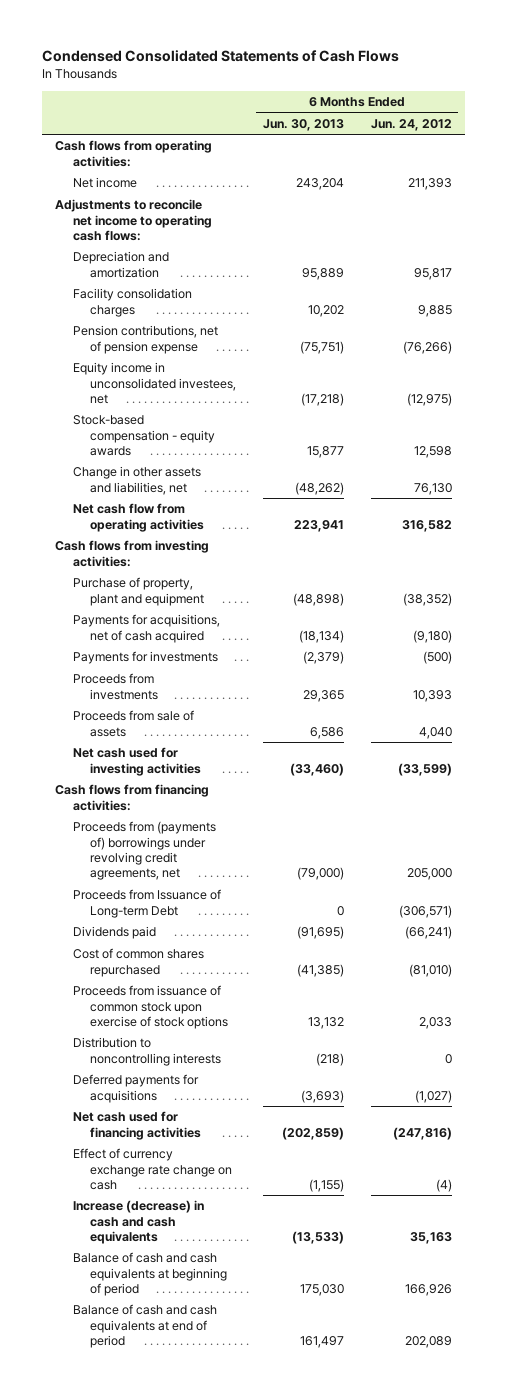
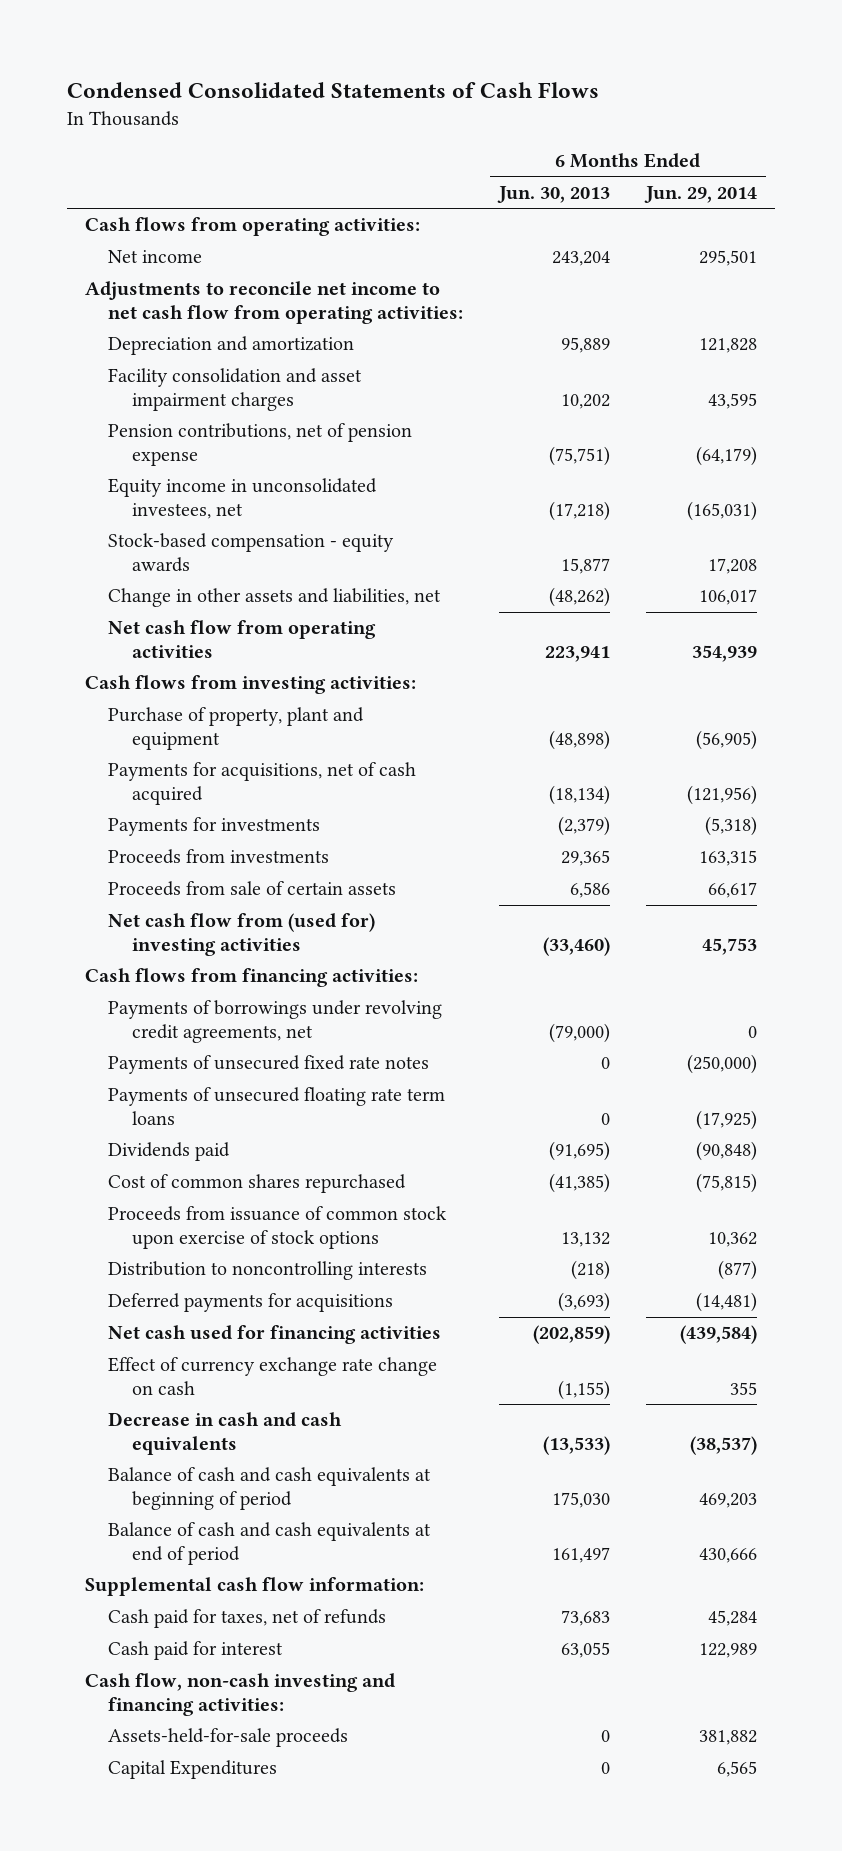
[370,118,452,131] Jun. 24, 2012 -> none
none -> [643,185,757,203] Jun. 29, 2014
[55,199,212,241] Adjustments to reconcile net income to operating cash flows: -> [85,281,464,324] Adjustments to reconcile net income to net cash flow from operating activities:
[72,288,192,317] Facility consolidation charges -> [108,368,363,411] Facility consolidation and asset impairment charges
[72,710,194,737] Proceeds from sale of assets -> [108,881,397,897] Proceeds from sale of certain assets
[72,747,202,776] Net cash used for investing activities -> [108,913,376,956] Net cash flow from (used for) investing activities
[72,889,221,918] Proceeds from Issuance of Long-term Debt -> none
[72,821,216,881] Proceeds from (payments of) borrowings under revolving credit agreements, net -> [108,1000,443,1043] Payments of borrowings under revolving credit agreements, net
none -> [108,1055,430,1075] Payments of unsecured fixed rate notes
none -> [108,1087,446,1125] Payments of unsecured floating rate term loans
[72,1200,204,1244] Increase (decrease) in cash and cash equivalents -> [108,1412,343,1455] Decrease in cash and cash equivalents
none -> [85,1577,425,1597] Supplemental cash flow information:
none -> [108,1609,387,1629] Cash paid for taxes, net of refunds
none -> [108,1641,284,1661] Cash paid for interest
none -> [85,1673,396,1716] Cash flow, non-cash investing and financing activities:
none -> [108,1728,349,1748] Assets-held-for-sale proceeds
none -> [108,1760,278,1780] Capital Expenditures

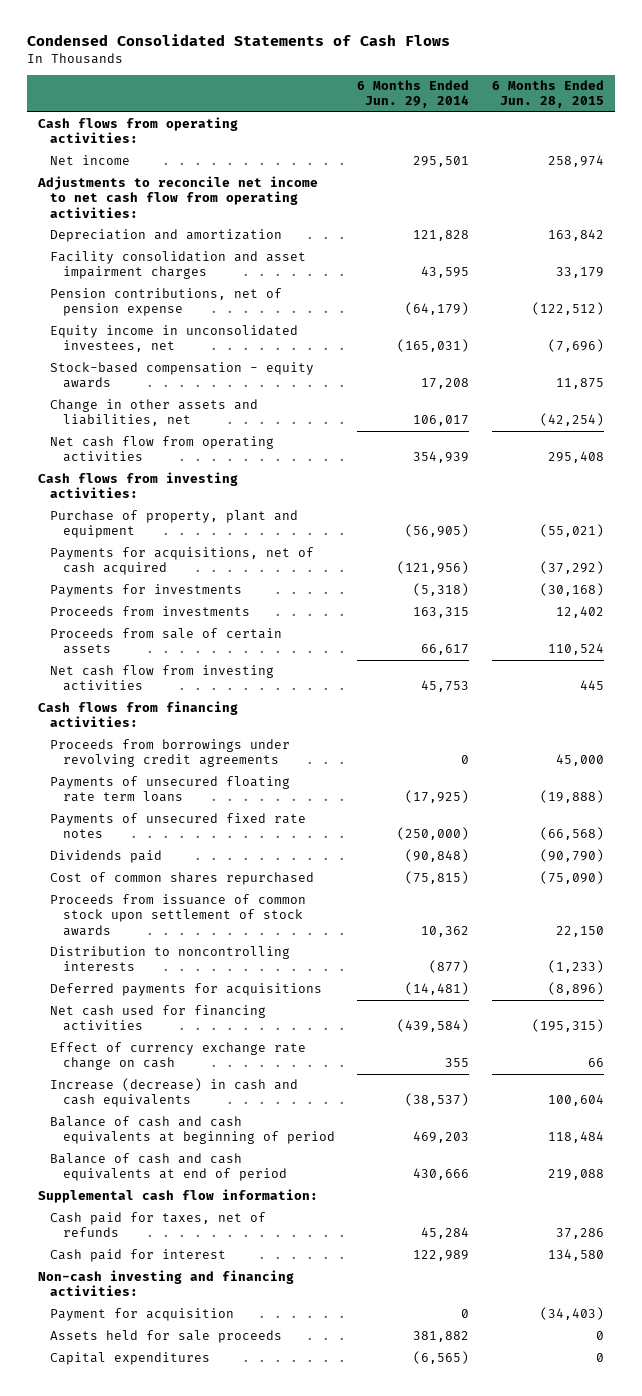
[497,185,611,203] Jun. 30, 2013 -> none
none -> [491,80,604,109] 6 Months Ended Jun. 28, 2015
[108,913,376,956] Net cash flow from (used for) investing activities -> [50,665,275,692] Net cash flow from investing activities
[108,1000,443,1043] Payments of borrowings under revolving credit agreements, net -> [50,739,291,768] Proceeds from borrowings under revolving credit agreements
[108,1055,430,1075] Payments of unsecured fixed rate notes -> [50,813,307,839] Payments of unsecured fixed rate notes
[108,1206,448,1249] Proceeds from issuance of common stock upon exercise of stock options -> [50,894,307,936] Proceeds from issuance of common stock upon settlement of stock awards
[108,1412,343,1455] Decrease in cash and cash equivalents -> [50,1078,299,1108] Increase (decrease) in cash and cash equivalents
[85,1673,396,1716] Cash flow, non-cash investing and financing activities: -> [38,1270,295,1297] Non-cash investing and financing activities:
none -> [50,1308,235,1322] Payment for acquisition
[108,1728,349,1748] Assets-held-for-sale proceeds -> [50,1330,283,1344] Assets held for sale proceeds
[108,1760,278,1780] Capital Expenditures -> [50,1352,211,1366] Capital expenditures
[716,1761,757,1778] 6,565 -> [413,1351,470,1365] (6,565)

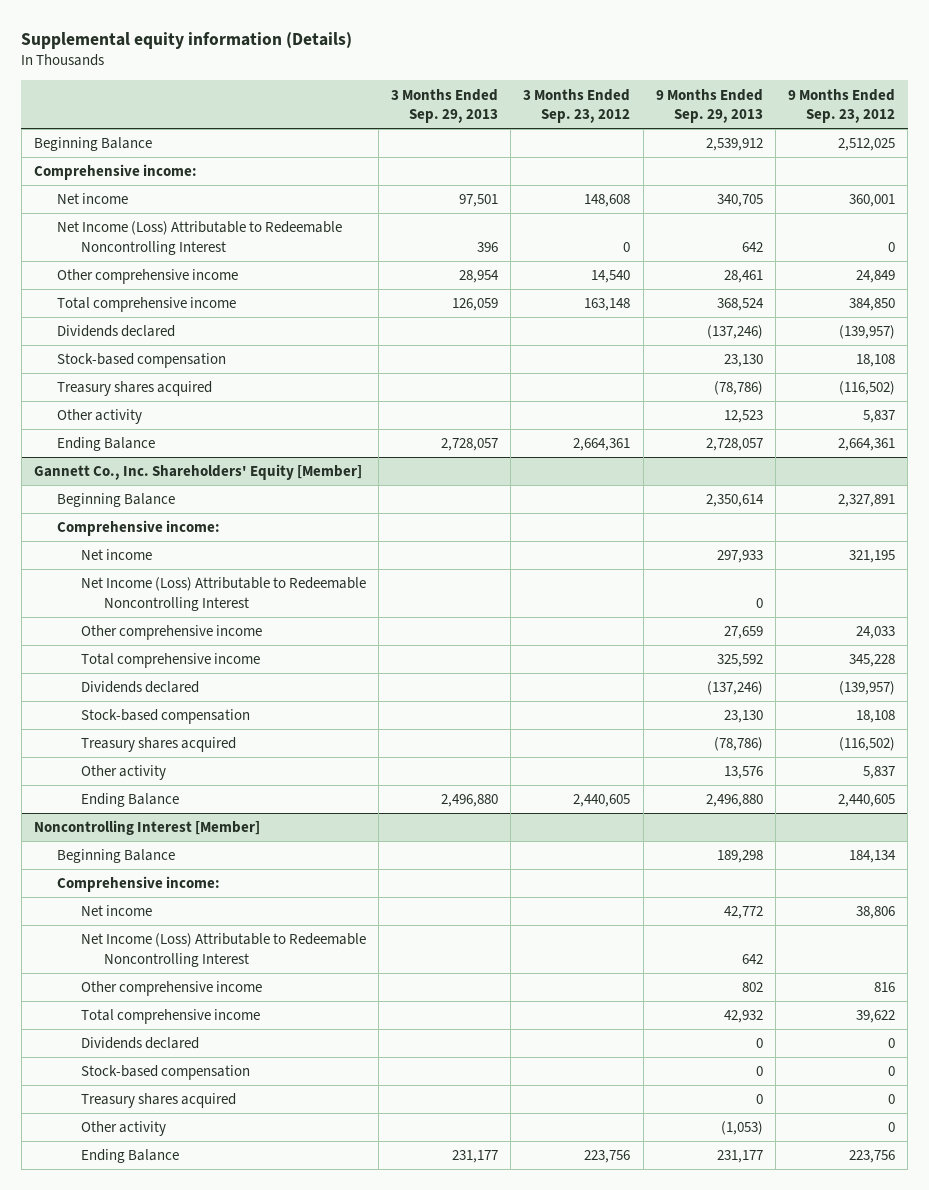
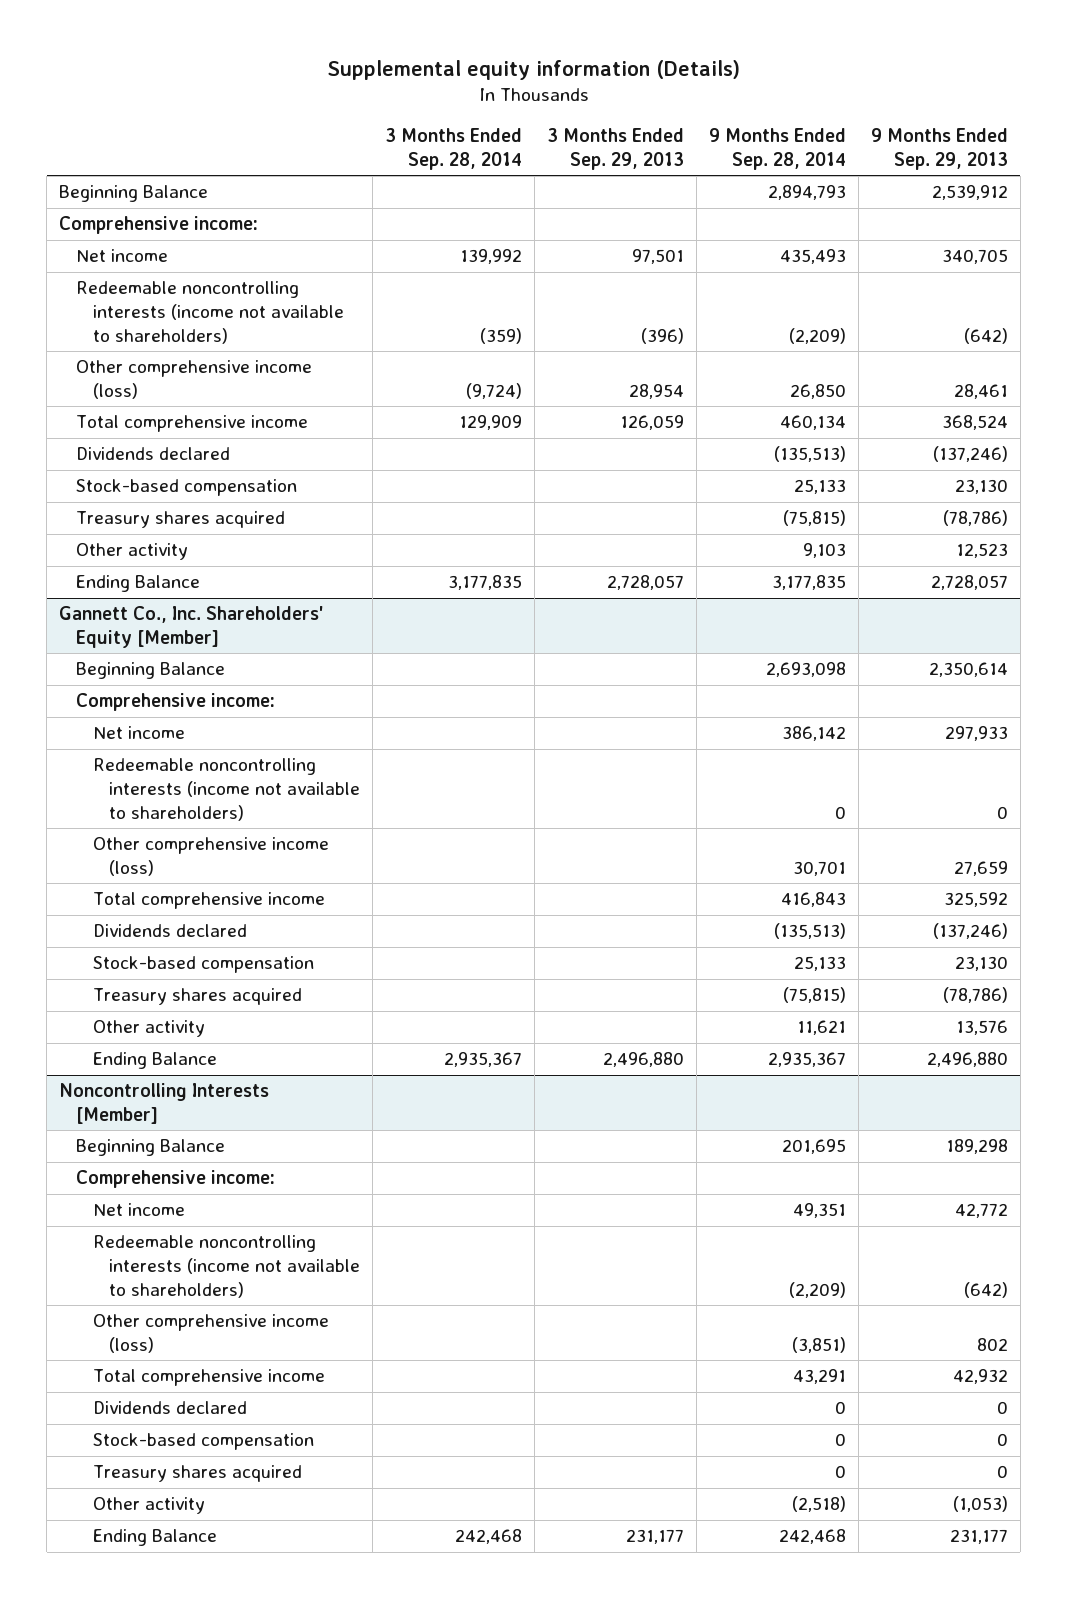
[523,88,631,124] 3 Months Ended Sep. 23, 2012 -> none
[788,88,896,124] 9 Months Ended Sep. 23, 2012 -> none
none -> [385,128,523,170] 3 Months Ended Sep. 28, 2014
none -> [709,128,847,170] 9 Months Ended Sep. 28, 2014
[57,221,343,255] Net Income (Loss) Attributable to Redeemable Noncontrolling Interest -> [75,281,344,344] Redeemable noncontrolling interests (income not available to shareholders)
[476,241,498,252] 396 -> [641,327,685,344] (396)
[741,241,763,252] 642 -> [963,327,1008,344] (642)
[57,269,239,285] Other comprehensive income -> [75,360,312,399] Other comprehensive income (loss)
[80,577,366,611] Net Income (Loss) Attributable to Redeemable Noncontrolling Interest -> [92,758,361,821] Redeemable noncontrolling interests (income not available to shareholders)
[80,625,262,641] Other comprehensive income -> [92,837,329,876] Other comprehensive income (loss)
[34,820,261,836] Noncontrolling Interest [Member] -> [59,1083,270,1124] Noncontrolling Interests [Member]
[80,933,366,967] Net Income (Loss) Attributable to Redeemable Noncontrolling Interest -> [92,1235,361,1298] Redeemable noncontrolling interests (income not available to shareholders)
[741,953,763,964] 642 -> [963,1281,1008,1298] (642)
[80,981,262,997] Other comprehensive income -> [92,1314,329,1353] Other comprehensive income (loss)

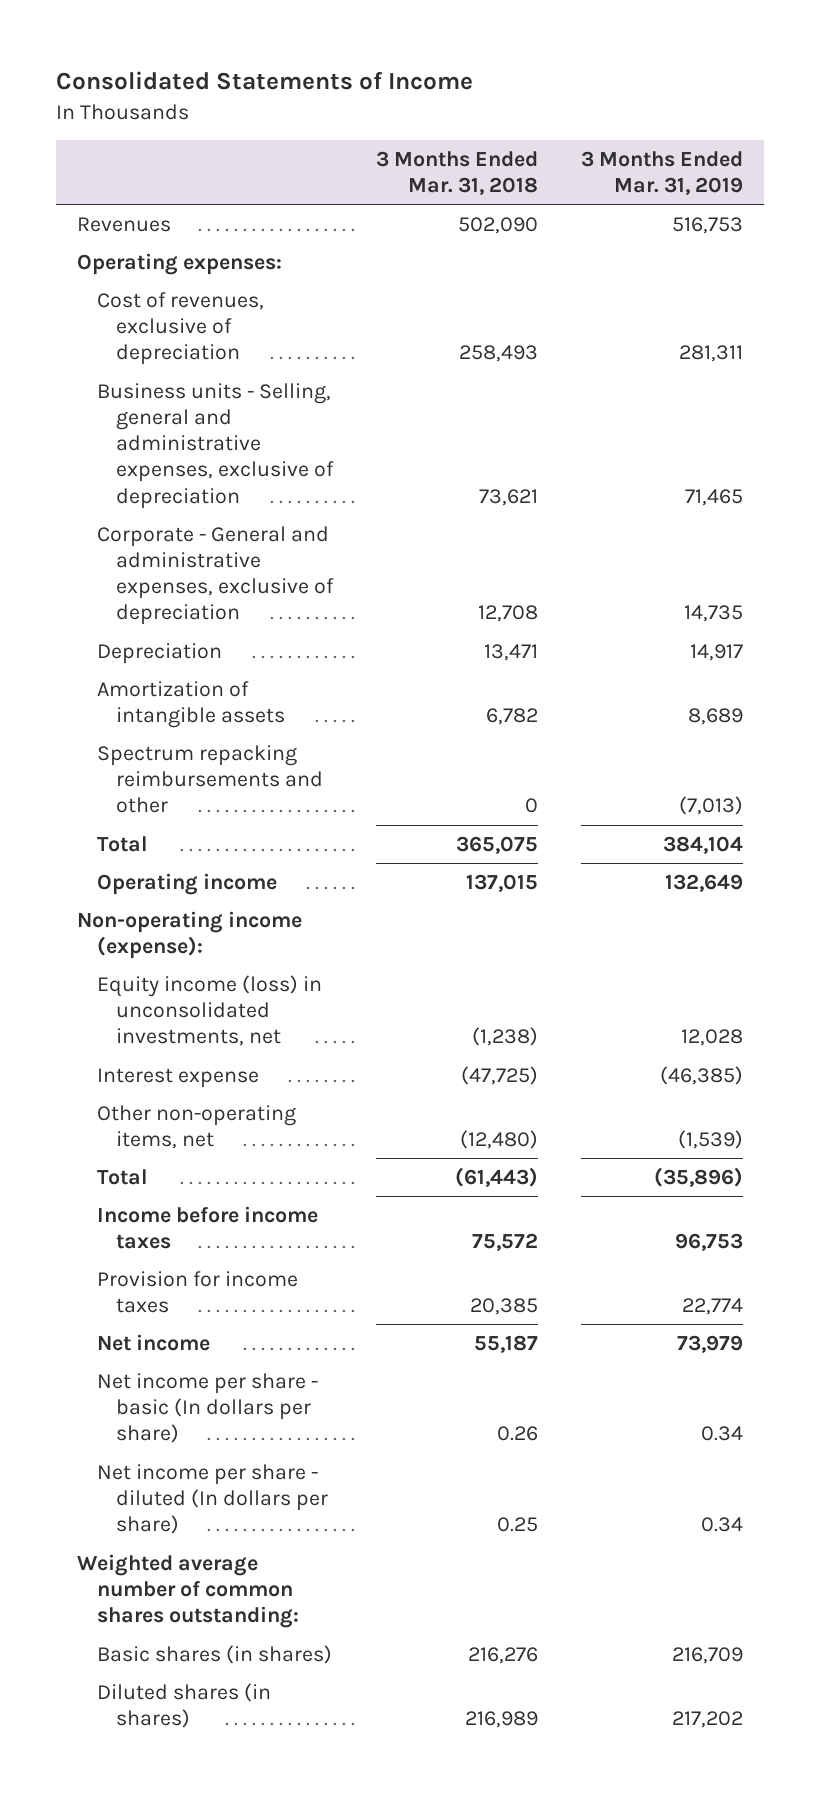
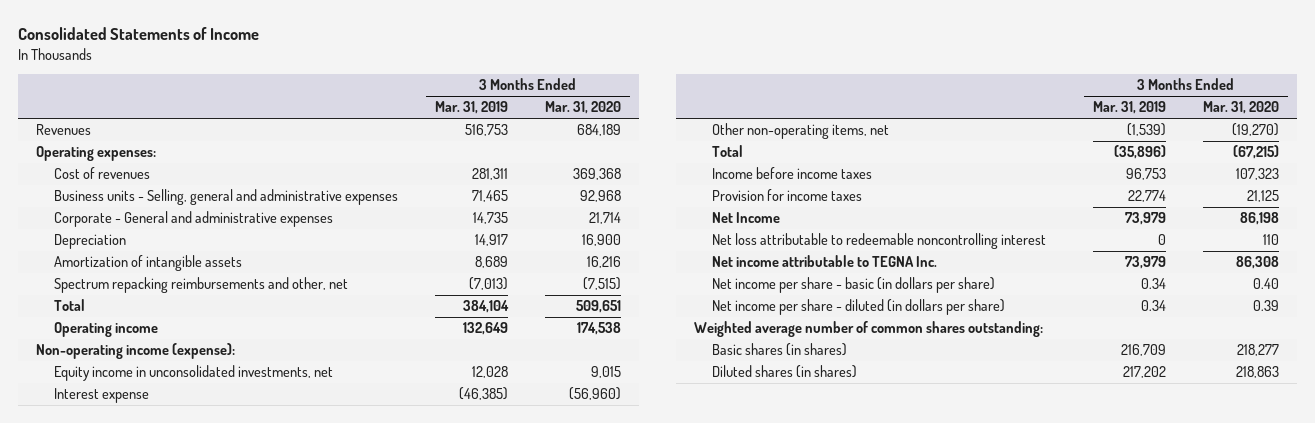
[376,150,539,196] 3 Months Ended Mar. 31, 2018 -> none
none -> [544,101,621,115] Mar. 31, 2020
[96,291,264,366] Cost of revenues, exclusive of depreciation -> [54,167,151,180] Cost of revenues
[96,382,335,509] Business units - Selling, general and administrative expenses, exclusive of depreciation -> [54,189,399,206] Business units - Selling, general and administrative expenses
[96,525,335,626] Corporate - General and administrative expenses, exclusive of depreciation -> [54,211,334,228] Corporate - General and administrative expenses
[96,744,324,814] Spectrum repacking reimbursements and other -> [54,277,349,294] Spectrum repacking reimbursements and other, net
[96,974,322,1047] Equity income (loss) in unconsolidated investments, net -> [54,365,334,382] Equity income in unconsolidated investments, net
none -> [712,212,781,224] Net Income
none -> [712,233,1047,250] Net loss attributable to redeemable noncontrolling interest
[96,1333,210,1351] Net income -> [712,255,938,268] Net income attributable to TEGNA Inc.
[96,1372,318,1444] Net income per share - basic (In dollars per share) -> [712,277,996,294] Net income per share - basic (in dollars per share)
[96,1463,329,1535] Net income per share - diluted (In dollars per share) -> [712,299,1006,316] Net income per share - diluted (in dollars per share)

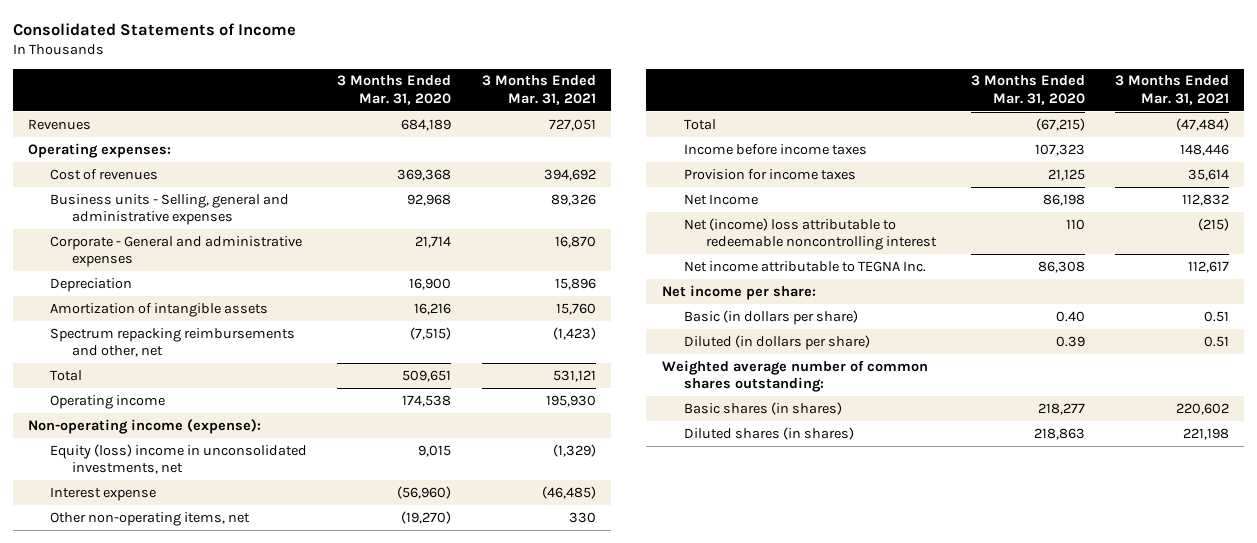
[434,101,508,115] Mar. 31, 2019 -> none
none -> [481,75,596,105] 3 Months Ended Mar. 31, 2021
[54,365,334,382] Equity income in unconsolidated investments, net -> [50,443,308,475] Equity (loss) income in unconsolidated investments, net
[712,233,1047,250] Net loss attributable to redeemable noncontrolling interest -> [683,217,938,251] Net (income) loss attributable to redeemable noncontrolling interest
none -> [661,284,816,300] Net income per share:
[712,277,996,294] Net income per share - basic (in dollars per share) -> [683,309,858,325] Basic (in dollars per share)
[712,299,1006,316] Net income per share - diluted (in dollars per share) -> [683,334,870,350] Diluted (in dollars per share)

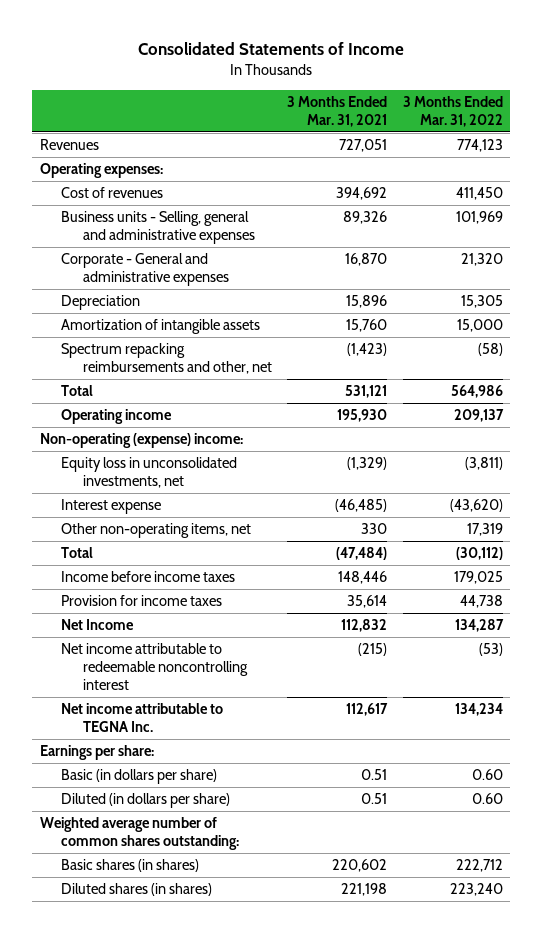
[337,75,452,105] 3 Months Ended Mar. 31, 2020 -> none
none -> [402,96,503,127] 3 Months Ended Mar. 31, 2022
[27,418,261,434] Non-operating income (expense): -> [40,433,244,449] Non-operating (expense) income:
[50,443,308,475] Equity (loss) income in unconsolidated investments, net -> [61,457,238,489] Equity loss in unconsolidated investments, net
[683,217,938,251] Net (income) loss attributable to redeemable noncontrolling interest -> [61,643,248,690] Net income attributable to redeemable noncontrolling interest
[661,284,816,300] Net income per share: -> [40,745,155,761] Earnings per share:

